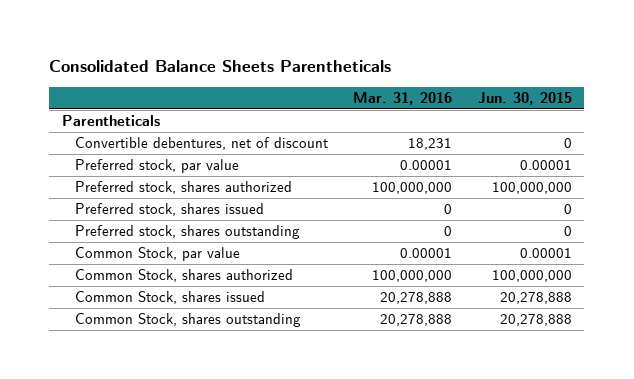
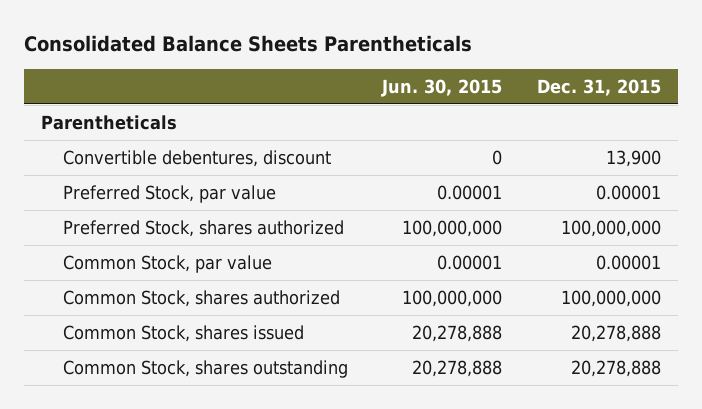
[353,91,453,105] Mar. 31, 2016 -> none
none -> [536,78,661,96] Dec. 31, 2015
[75,203,265,217] Preferred stock, shares issued -> none
[75,225,301,240] Preferred stock, shares outstanding -> none
[75,137,329,151] Convertible debentures, net of discount -> [62,149,331,167] Convertible debentures, discount
[75,159,240,174] Preferred stock, par value -> [62,184,276,203] Preferred Stock, par value
[75,181,293,195] Preferred stock, shares authorized -> [62,219,344,237] Preferred Stock, shares authorized

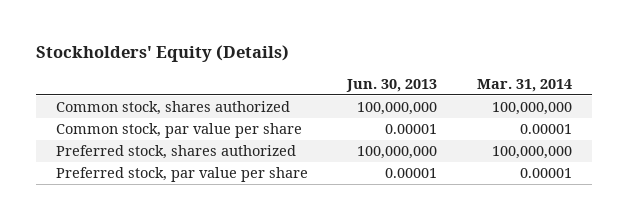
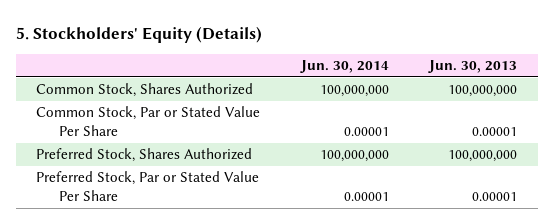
[35,45,289,63] Stockholders' Equity (Details) -> [16,26,263,44] 5. Stockholders' Equity (Details)
[477,79,573,93] Mar. 31, 2014 -> none
none -> [299,60,389,74] Jun. 30, 2014
[55,101,290,116] Common stock, shares authorized -> [36,83,254,98] Common Stock, Shares Authorized
[55,123,302,139] Common stock, par value per share -> [36,106,261,137] Common Stock, Par or Stated Value Per Share
[55,145,296,160] Preferred stock, shares authorized -> [36,148,253,163] Preferred Stock, Shares Authorized
[55,167,308,183] Preferred stock, par value per share -> [36,171,260,202] Preferred Stock, Par or Stated Value Per Share

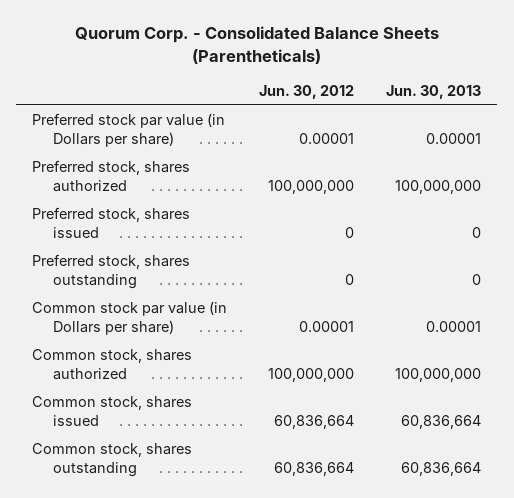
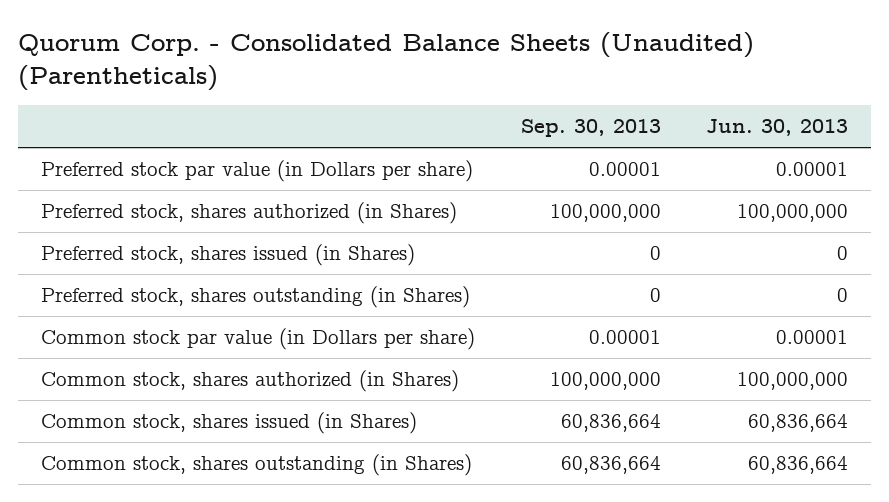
[74,26,439,64] Quorum Corp. - Consolidated Balance Sheets (Parentheticals) -> [18,32,755,91] Quorum Corp. - Consolidated Balance Sheets (Unaudited) (Parentheticals)
[259,84,355,99] Jun. 30, 2012 -> none
none -> [520,119,661,138] Sep. 30, 2013
[32,160,191,193] Preferred stock, shares authorized -> [40,202,457,225] Preferred stock, shares authorized (in Shares)
[32,207,191,239] Preferred stock, shares issued -> [40,244,415,267] Preferred stock, shares issued (in Shares)
[32,254,191,290] Preferred stock, shares outstanding -> [40,286,470,309] Preferred stock, shares outstanding (in Shares)
[32,349,193,381] Common stock, shares authorized -> [40,370,459,393] Common stock, shares authorized (in Shares)
[32,396,193,427] Common stock, shares issued -> [40,412,417,435] Common stock, shares issued (in Shares)
[32,443,193,478] Common stock, shares outstanding -> [40,454,472,477] Common stock, shares outstanding (in Shares)

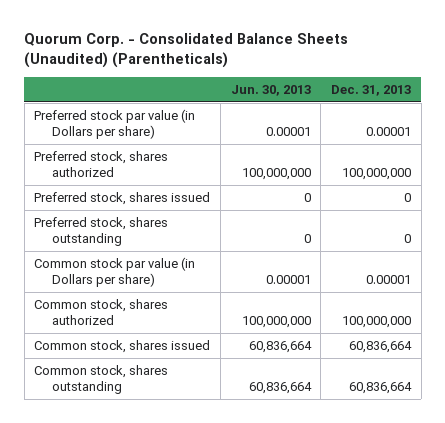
[520,119,661,138] Sep. 30, 2013 -> none
none -> [330,84,411,96] Dec. 31, 2013
[40,202,457,225] Preferred stock, shares authorized (in Shares) -> [34,151,169,177] Preferred stock, shares authorized
[40,244,415,267] Preferred stock, shares issued (in Shares) -> [34,192,211,206] Preferred stock, shares issued
[40,286,470,309] Preferred stock, shares outstanding (in Shares) -> [34,217,169,246] Preferred stock, shares outstanding
[40,370,459,393] Common stock, shares authorized (in Shares) -> [34,299,169,325] Common stock, shares authorized
[40,412,417,435] Common stock, shares issued (in Shares) -> [34,340,211,354] Common stock, shares issued
[40,454,472,477] Common stock, shares outstanding (in Shares) -> [34,365,169,394] Common stock, shares outstanding

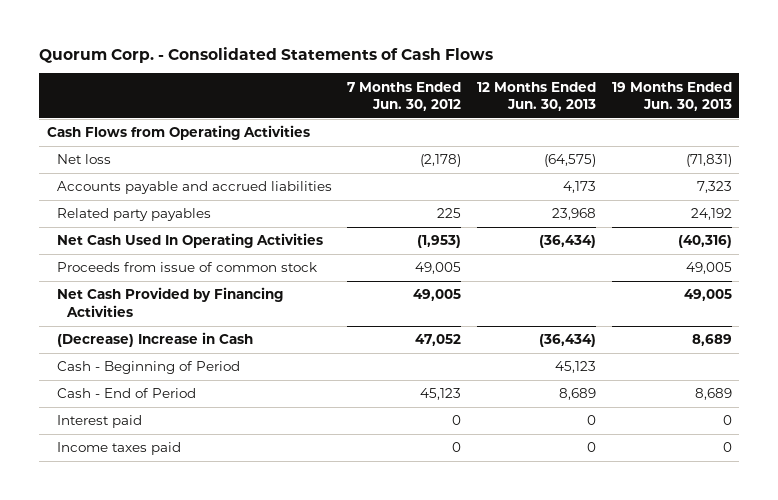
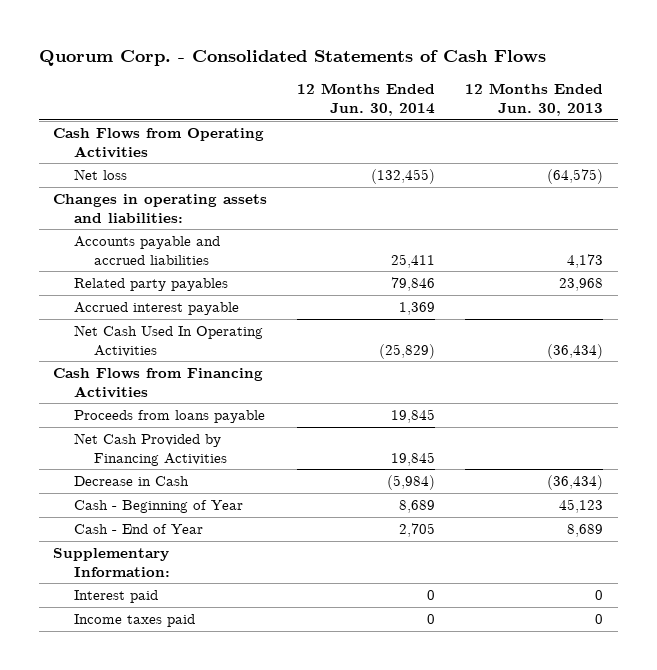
[347,81,462,112] 7 Months Ended Jun. 30, 2012 -> none
[611,81,732,112] 19 Months Ended Jun. 30, 2013 -> none
none -> [297,83,436,116] 12 Months Ended Jun. 30, 2014
none -> [53,194,268,223] Changes in operating assets and liabilities:
none -> [73,302,239,316] Accrued interest payable
[56,262,317,273] Proceeds from issue of common stock -> none
none -> [53,368,264,398] Cash Flows from Financing Activities
none -> [73,410,265,424] Proceeds from loans payable
[56,332,253,348] (Decrease) Increase in Cash -> [73,476,189,487] Decrease in Cash
[56,361,240,375] Cash - Beginning of Period -> [73,500,243,514] Cash - Beginning of Year
[56,388,196,399] Cash - End of Period -> [73,524,203,535] Cash - End of Year
none -> [53,548,170,577] Supplementary Information:

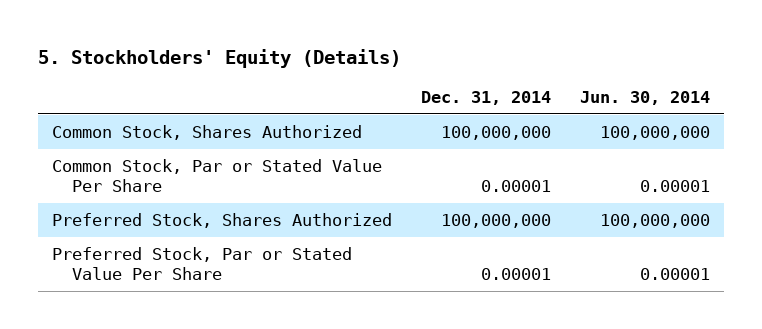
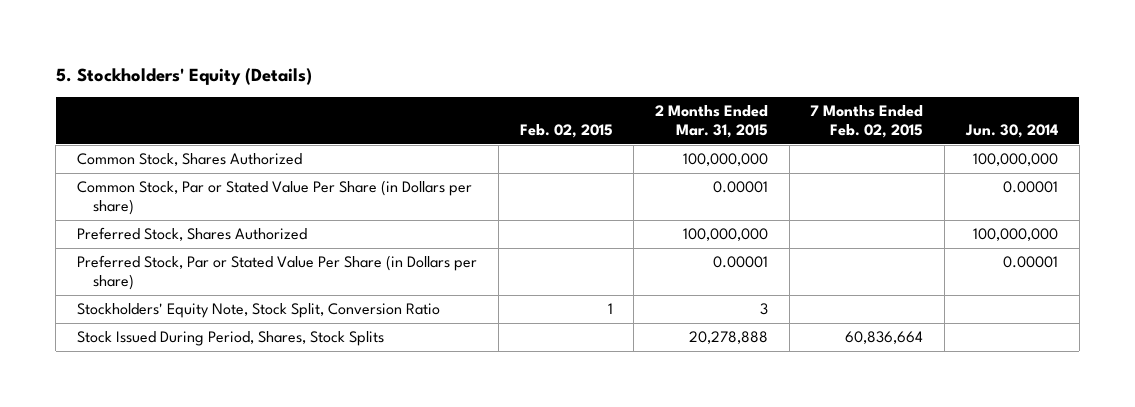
[420,91,551,106] Dec. 31, 2014 -> none
none -> [519,123,613,138] Feb. 02, 2015
none -> [654,105,768,138] 2 Months Ended Mar. 31, 2015
none -> [810,105,924,138] 7 Months Ended Feb. 02, 2015
[52,158,383,193] Common Stock, Par or Stated Value Per Share -> [77,180,473,216] Common Stock, Par or Stated Value Per Share (in Dollars per share)
[52,246,353,281] Preferred Stock, Par or Stated Value Per Share -> [77,255,478,291] Preferred Stock, Par or Stated Value Per Share (in Dollars per share)
none -> [77,303,441,319] Stockholders' Equity Note, Stock Split, Conversion Ratio
none -> [77,331,385,347] Stock Issued During Period, Shares, Stock Splits

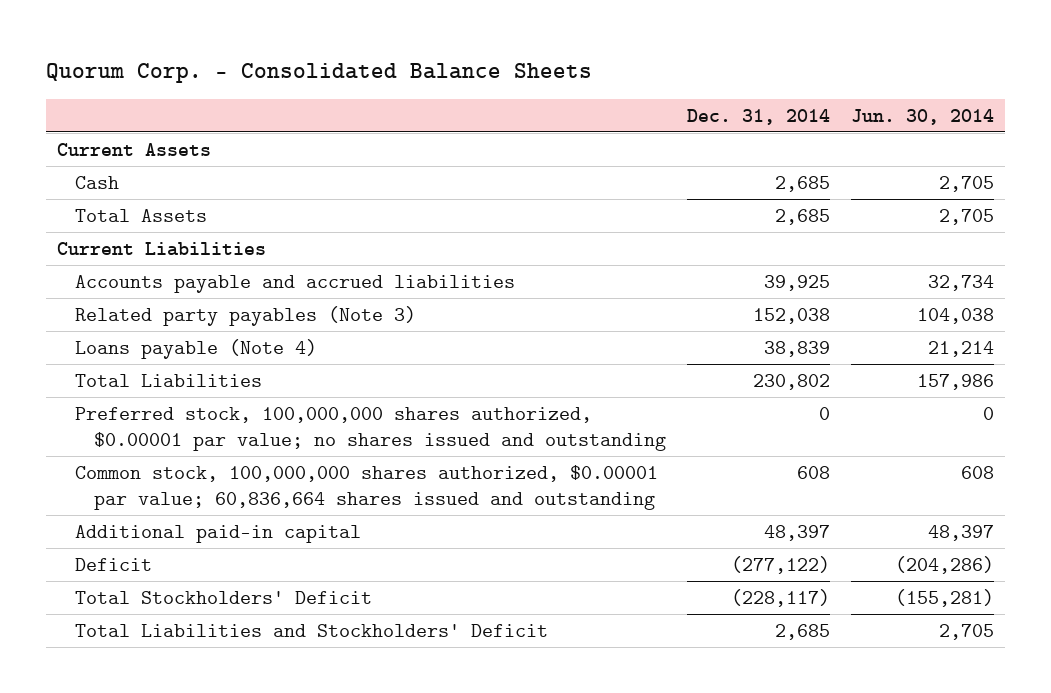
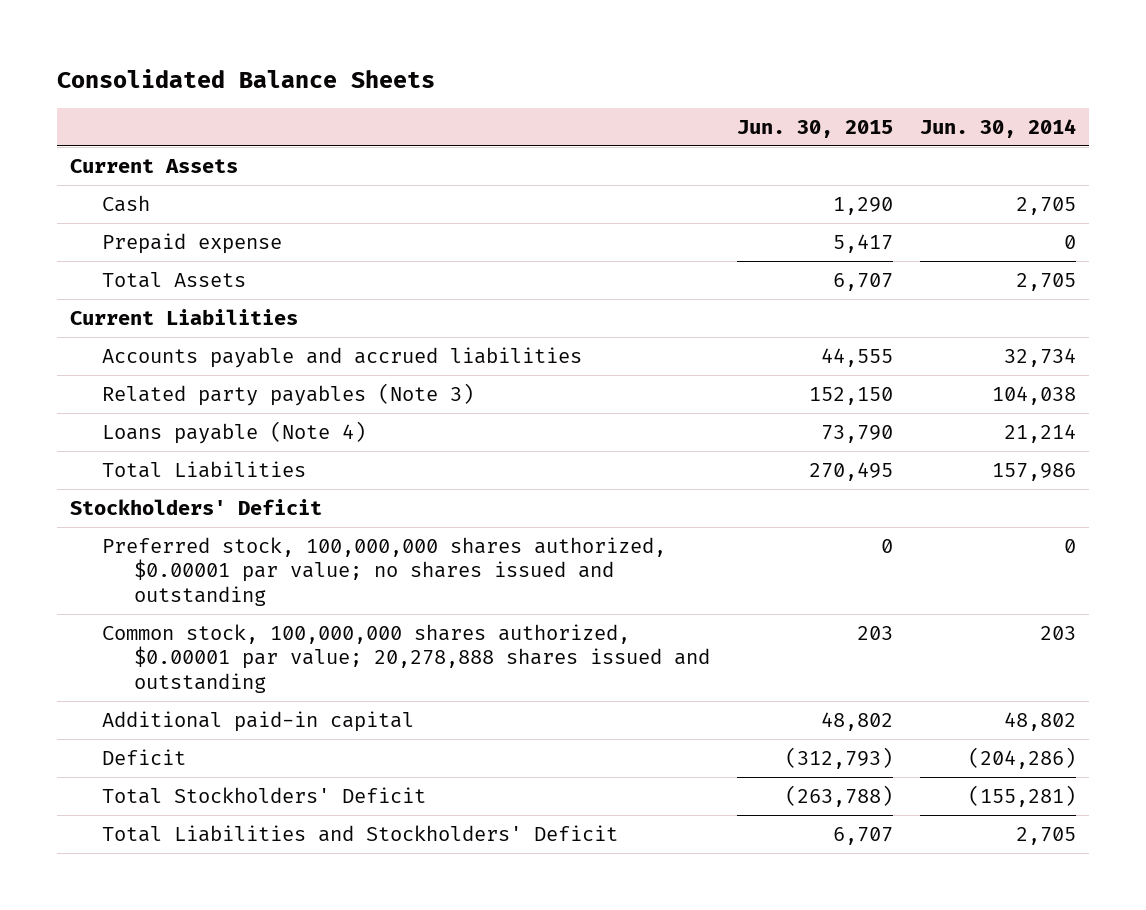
[46,63,593,84] Quorum Corp. - Consolidated Balance Sheets -> [56,69,435,89] Consolidated Balance Sheets
[687,108,831,125] Dec. 31, 2014 -> none
none -> [736,120,893,139] Jun. 30, 2015
none -> [102,232,283,254] Prepaid expense
none -> [70,498,323,515] Stockholders' Deficit
[75,464,659,510] Common stock, 100,000,000 shares authorized, $0.00001 par value; 60,836,664 shares issued and outstanding -> [102,623,710,694] Common stock, 100,000,000 shares authorized, $0.00001 par value; 20,278,888 shares issued and outstanding
[961,465,995,479] 608 -> [1039,625,1076,640] 203
[928,524,995,541] 48,397 -> [1003,711,1076,731] 48,802

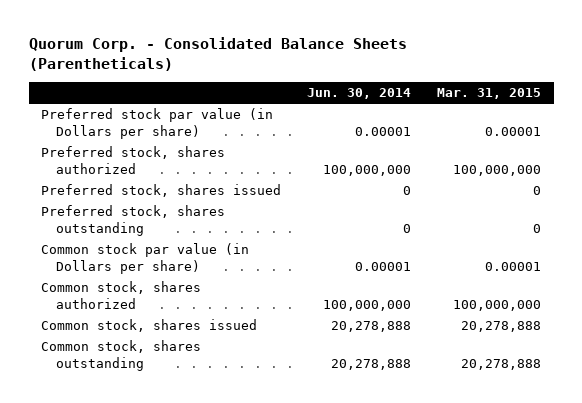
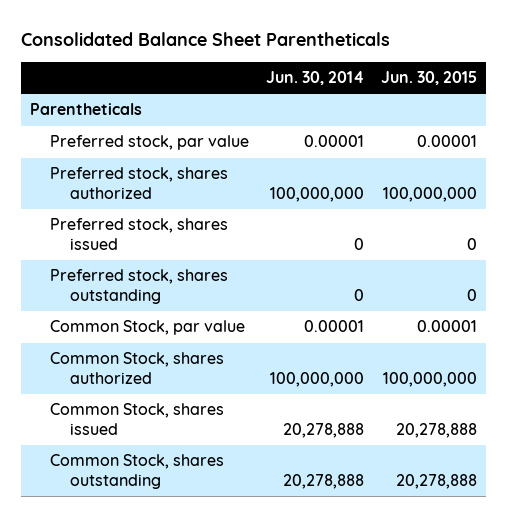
[28,36,407,72] Quorum Corp. - Consolidated Balance Sheets (Parentheticals) -> [21,31,391,46] Consolidated Balance Sheet Parentheticals
[436,88,541,100] Mar. 31, 2015 -> none
none -> [381,71,478,86] Jun. 30, 2015
none -> [29,103,142,116] Parentheticals
[41,108,274,140] Preferred stock par value (in Dollars per share) -> [50,135,250,151] Preferred stock, par value
[41,243,250,275] Common stock par value (in Dollars per share) -> [50,320,246,336] Common Stock, par value
[41,281,202,310] Common stock, shares authorized -> [50,352,225,384] Common Stock, shares authorized
[41,319,258,333] Common stock, shares issued -> [50,403,225,435] Common Stock, shares issued
[41,340,202,372] Common stock, shares outstanding -> [50,454,225,489] Common Stock, shares outstanding

